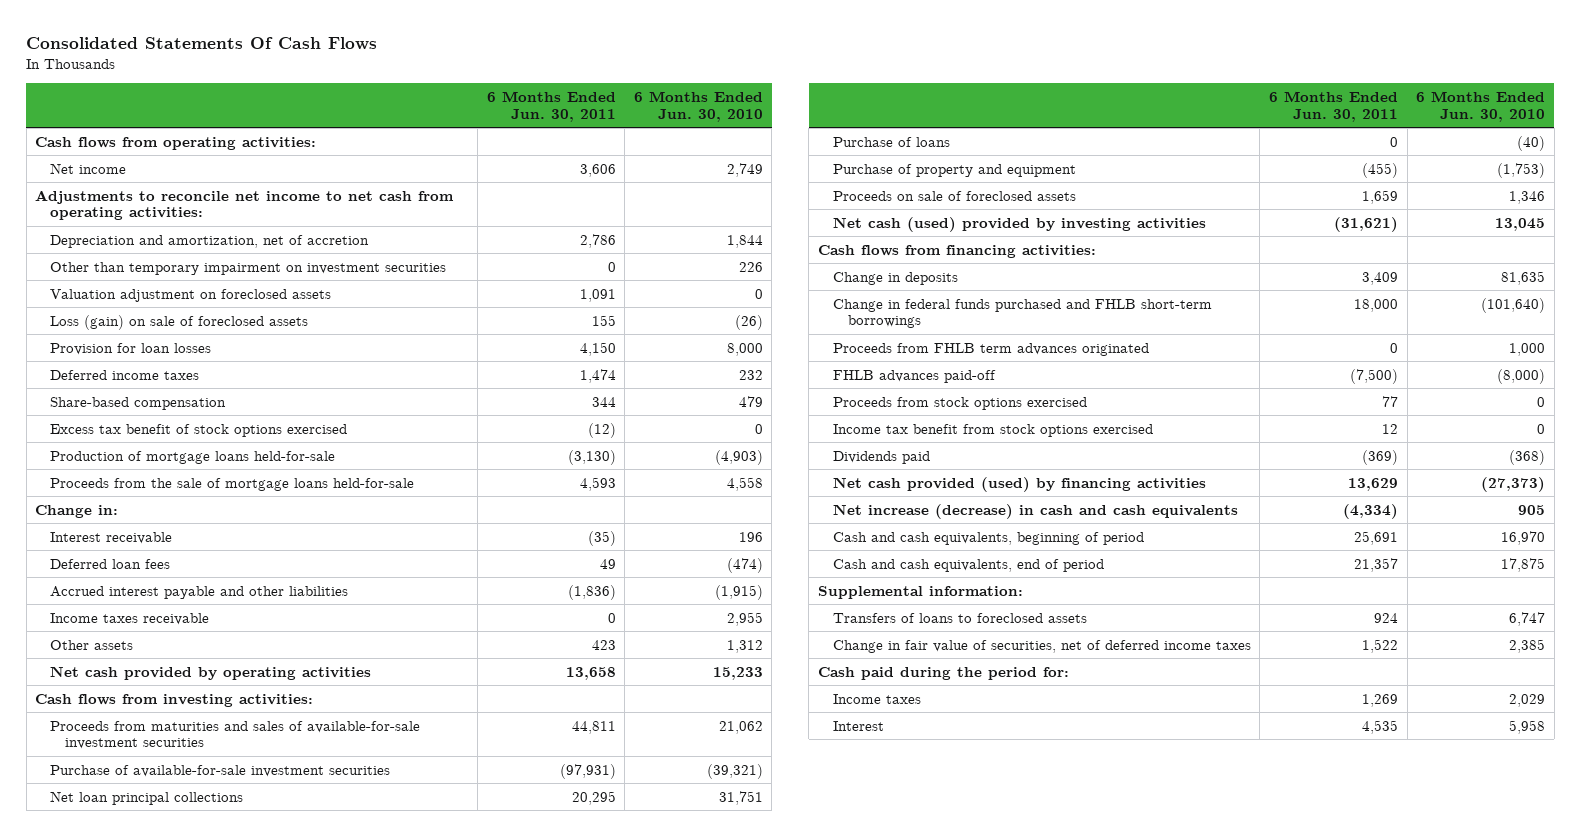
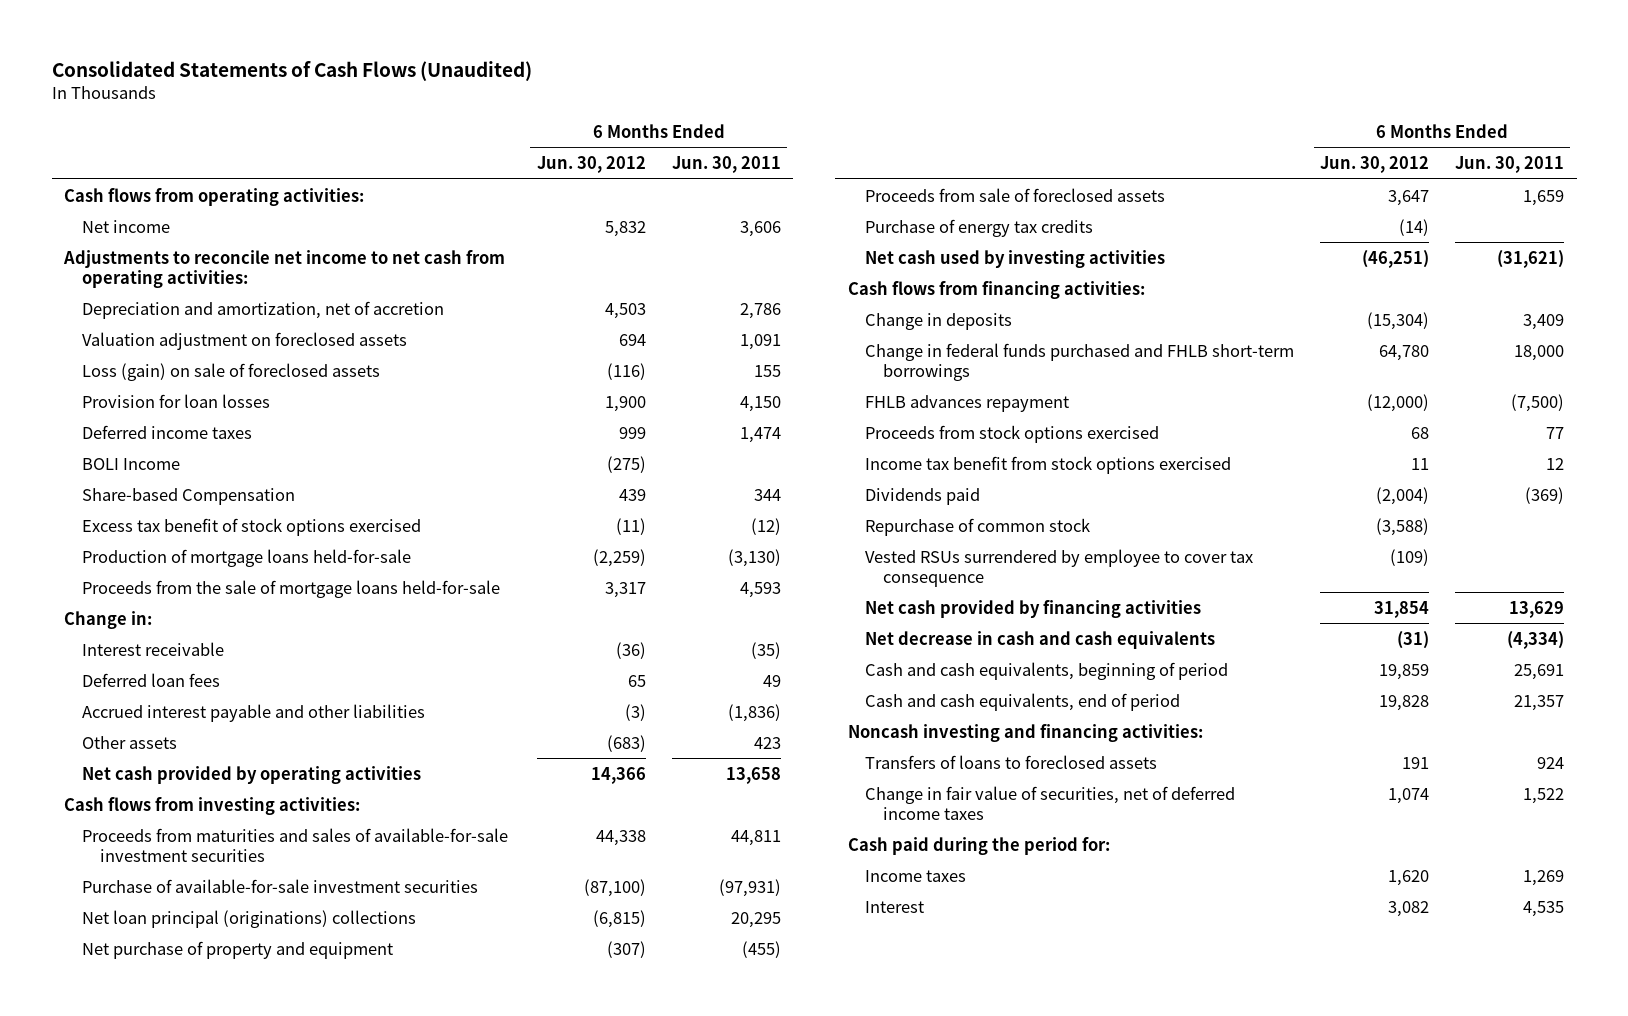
[26,36,378,50] Consolidated Statements Of Cash Flows -> [51,61,532,82] Consolidated Statements of Cash Flows (Unaudited)
[633,90,763,122] 6 Months Ended Jun. 30, 2010 -> none
none -> [536,155,646,173] Jun. 30, 2012
[50,261,447,275] Other than temporary impairment on investment securities -> none
none -> [82,457,181,470] BOLI Income
[50,396,227,410] Share-based compensation -> [82,487,296,505] Share-based Compensation
[50,612,210,625] Income taxes receivable -> none
[832,136,950,147] Purchase of loans -> none
[50,790,244,805] Net loan principal collections -> [82,909,417,928] Net loan principal (originations) collections
[832,163,1076,177] Purchase of property and equipment -> [82,940,394,959] Net purchase of property and equipment
[832,190,1076,201] Proceeds on sale of foreclosed assets -> [865,187,1166,202] Proceeds from sale of foreclosed assets
none -> [865,218,1094,237] Purchase of energy tax credits
[832,216,1206,232] Net cash (used) provided by investing activities -> [865,249,1166,268] Net cash used by investing activities
[832,342,1149,356] Proceeds from FHLB term advances originated -> none
[832,369,996,383] FHLB advances paid-off -> [865,394,1070,412] FHLB advances repayment
none -> [865,517,1091,536] Repurchase of common stock
none -> [865,548,1254,587] Vested RSUs surrendered by employee to cover tax consequence
[832,476,1206,492] Net cash provided (used) by financing activities -> [865,599,1202,618] Net cash provided by financing activities
[832,503,1238,519] Net increase (decrease) in cash and cash equivalents -> [865,630,1216,649] Net decrease in cash and cash equivalents
[817,585,1023,599] Supplemental information: -> none
none -> [847,723,1203,742] Noncash investing and financing activities:

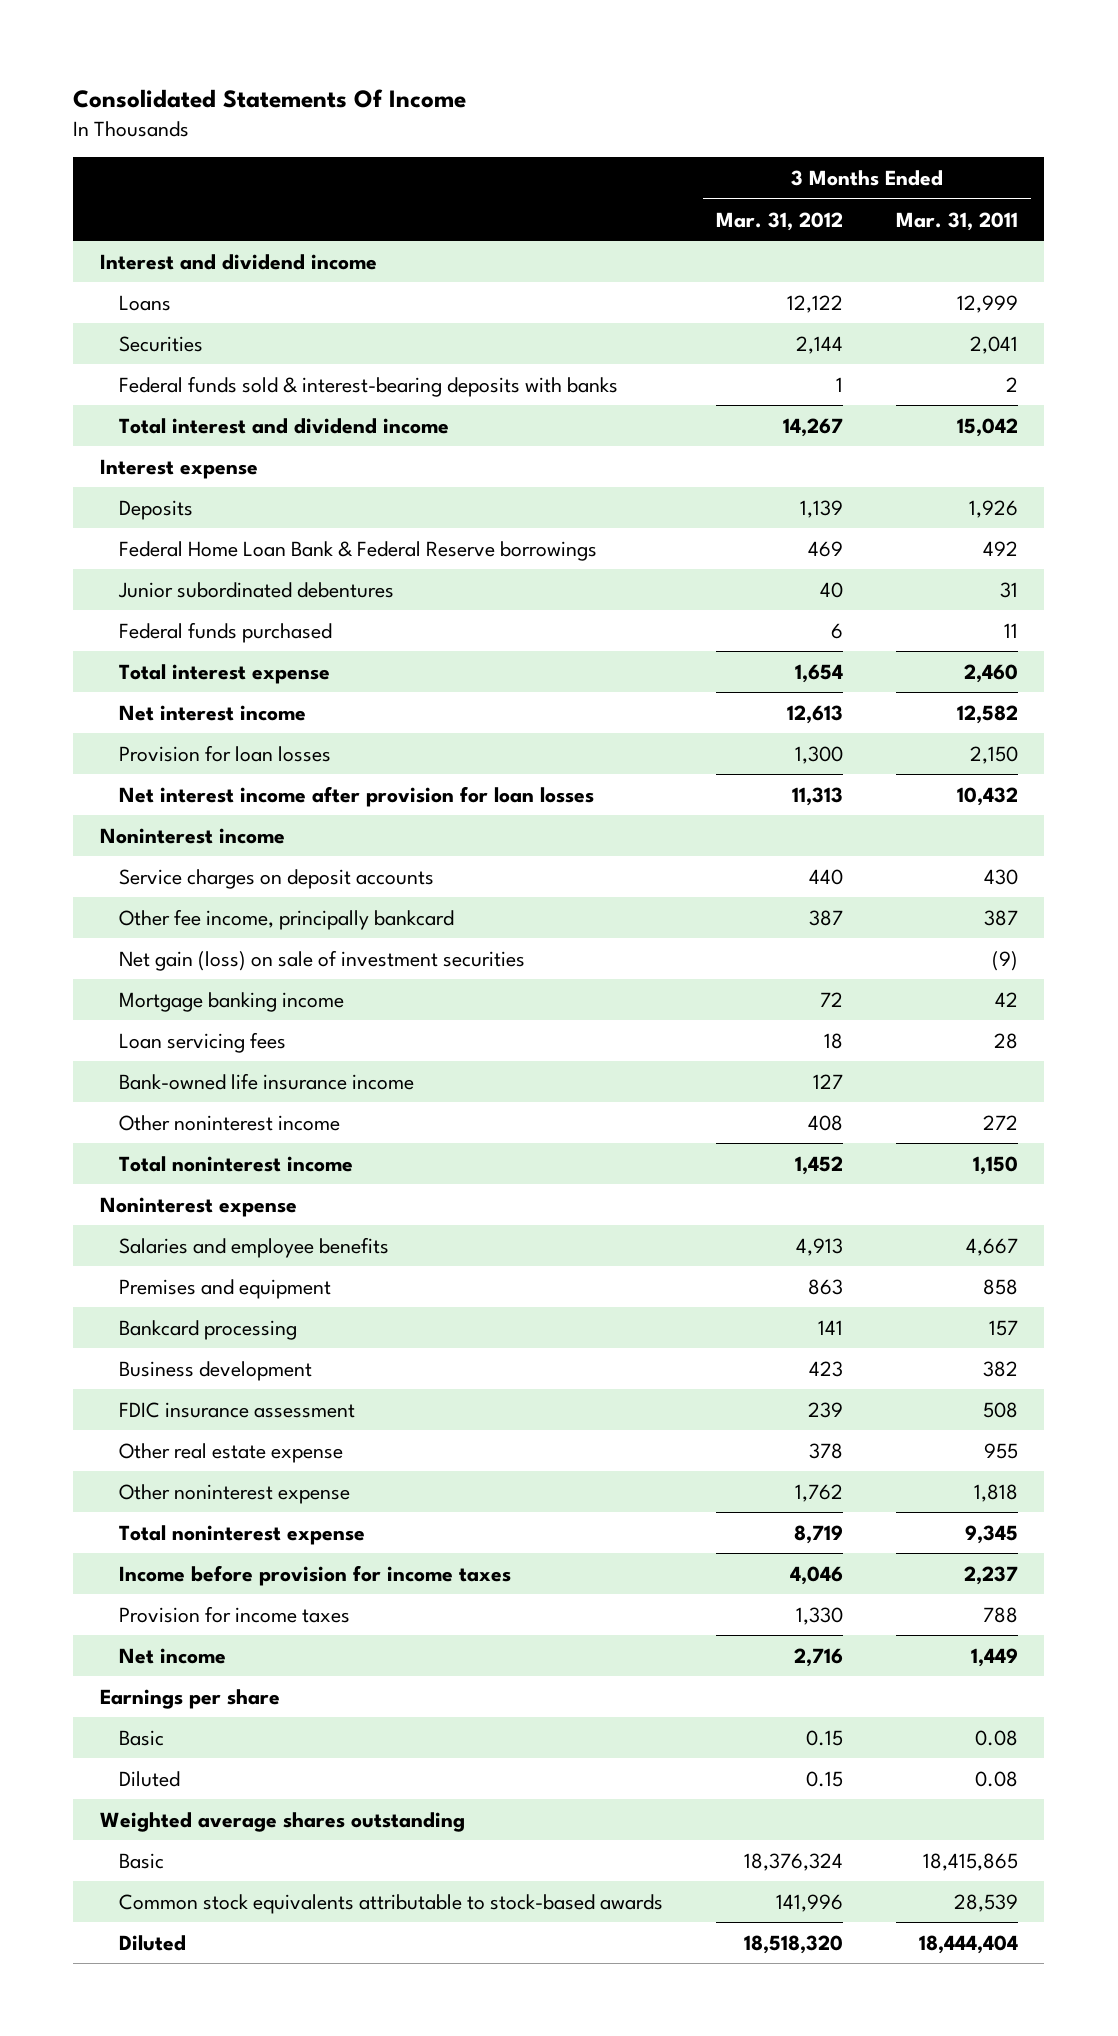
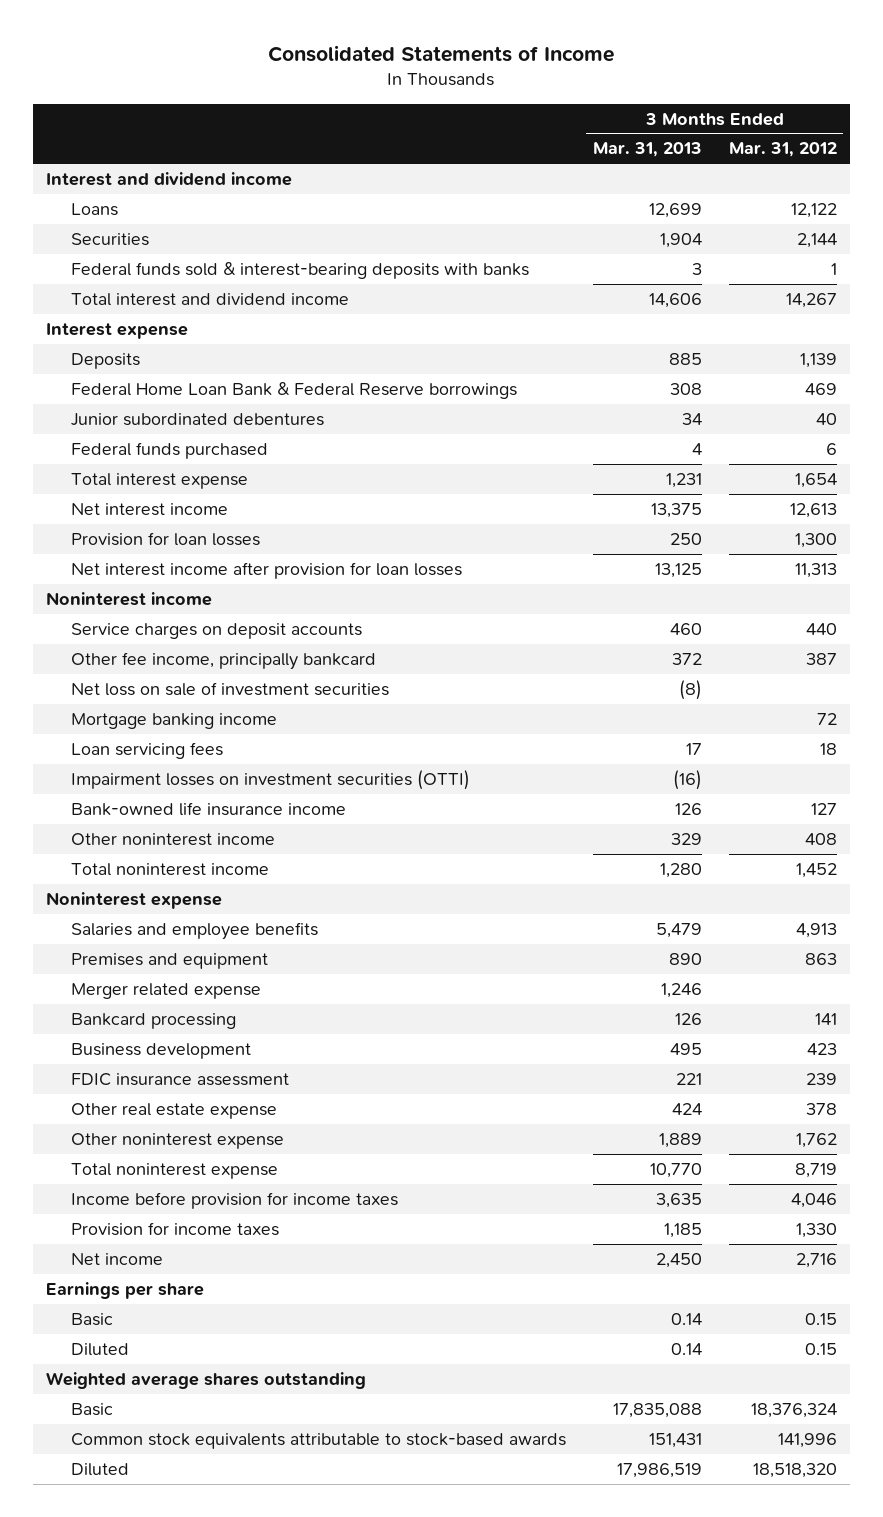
[73,88,467,108] Consolidated Statements Of Income -> [268,44,615,62] Consolidated Statements of Income
[895,211,1018,231] Mar. 31, 2011 -> none
none -> [593,142,703,158] Mar. 31, 2013
[119,949,526,971] Net gain (loss) on sale of investment securities -> [71,682,390,697] Net loss on sale of investment securities
none -> [71,770,471,791] Impairment losses on investment securities (OTTI)
none -> [71,983,262,1000] Merger related expense

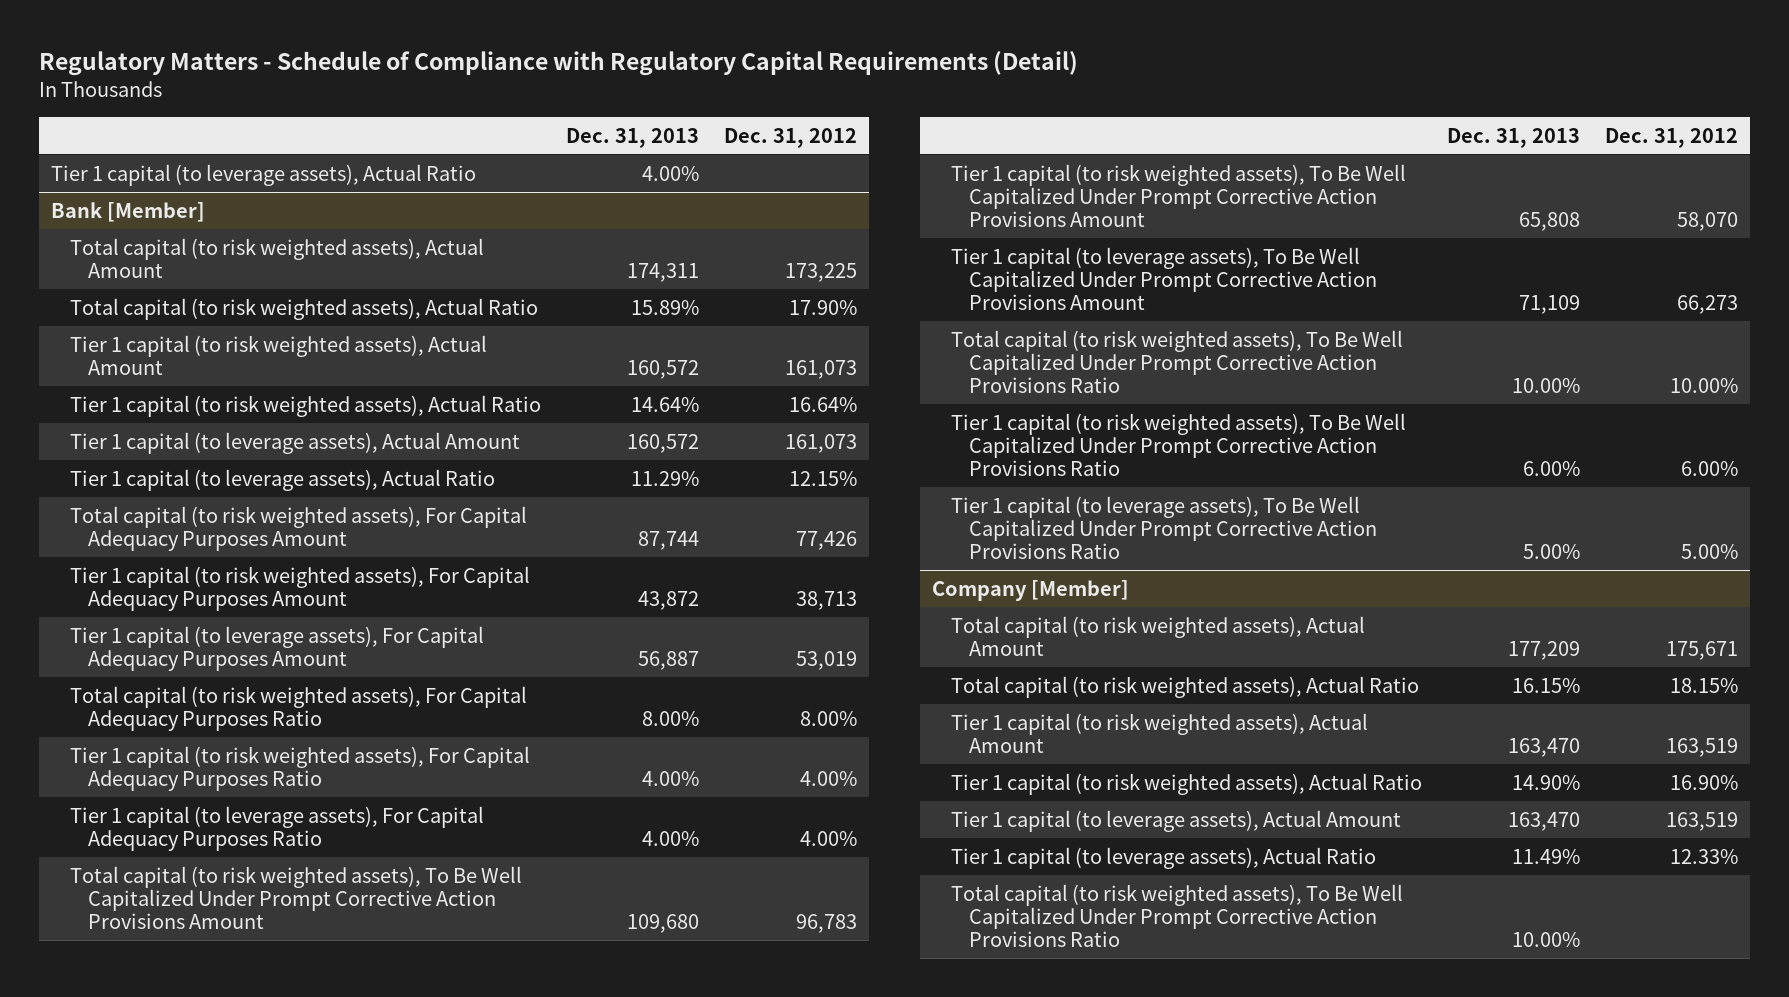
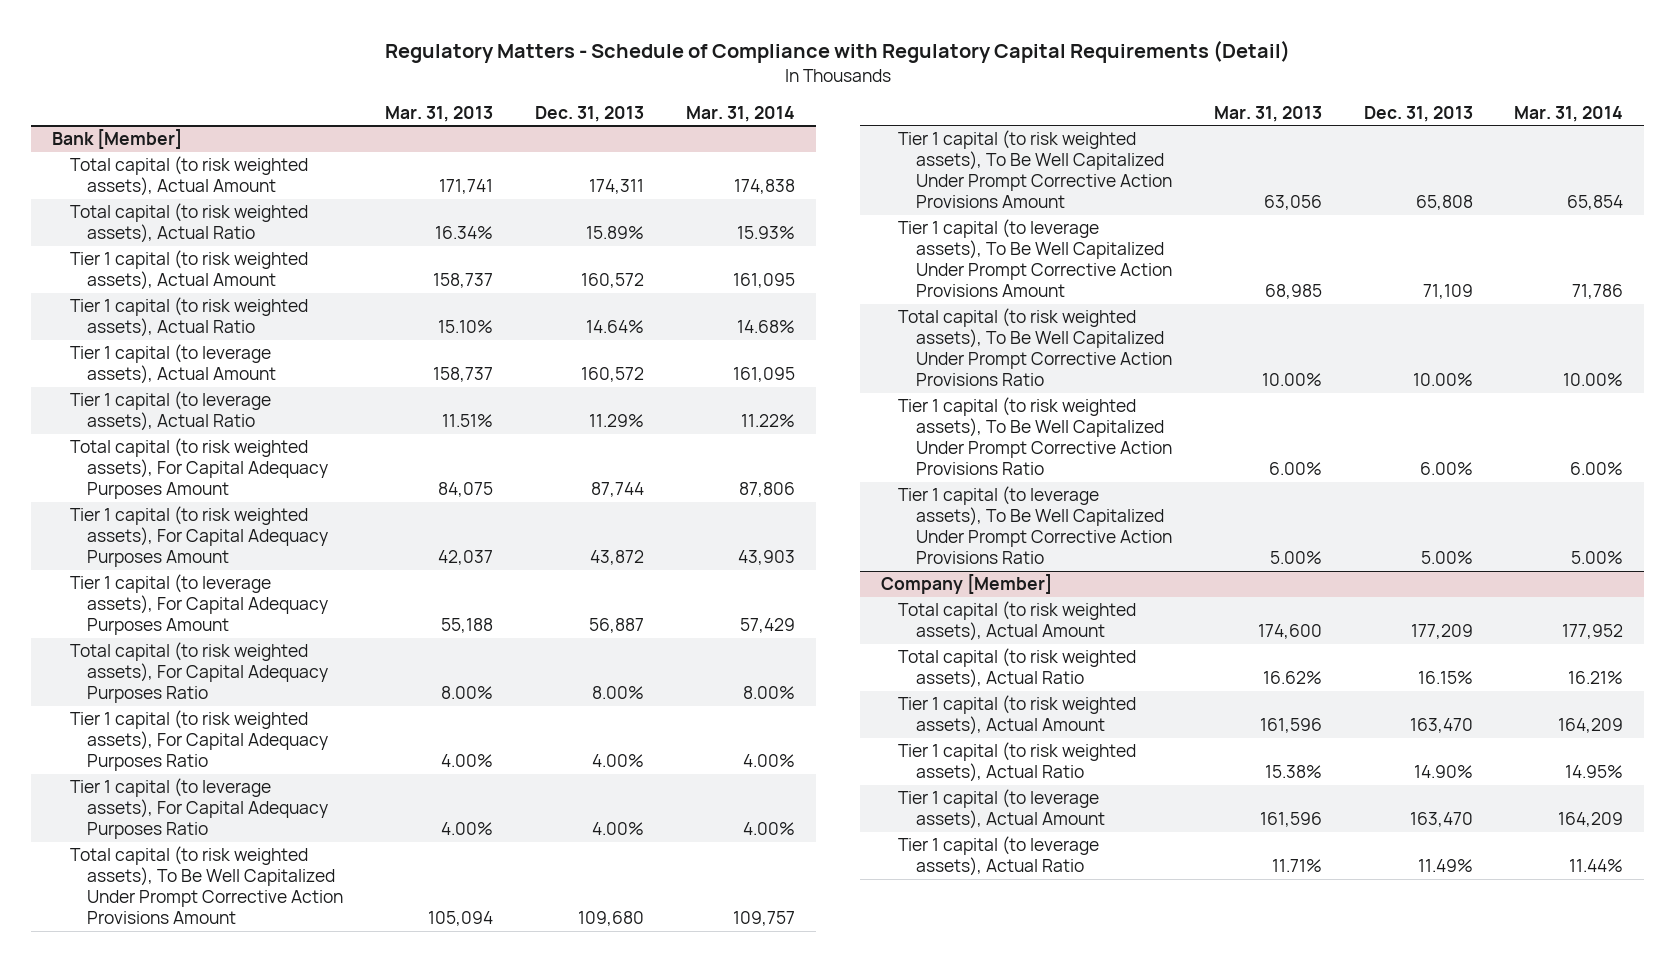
[723,128,857,149] Dec. 31, 2012 -> none
none -> [385,105,494,122] Mar. 31, 2013
none -> [686,105,796,122] Mar. 31, 2014
[51,163,477,186] Tier 1 capital (to leverage assets), Actual Ratio -> none
[950,883,1403,948] Total capital (to risk weighted assets), To Be Well Capitalized Under Prompt Corrective Action Provisions Ratio -> none

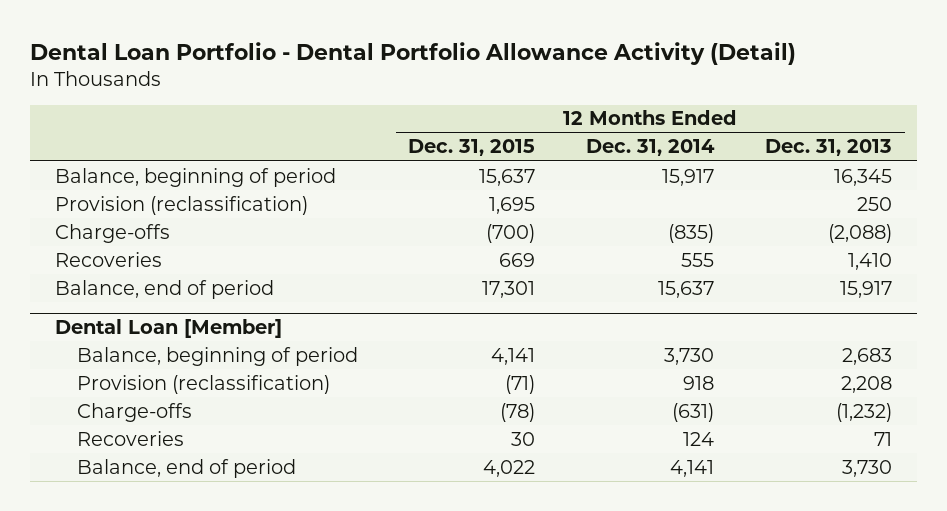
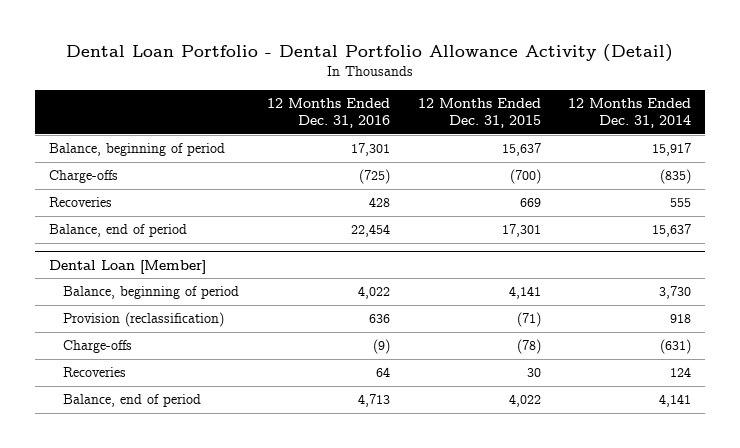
[764,139,892,157] Dec. 31, 2013 -> none
none -> [266,98,390,129] 12 Months Ended Dec. 31, 2016
[55,195,309,215] Provision (reclassification) -> none

